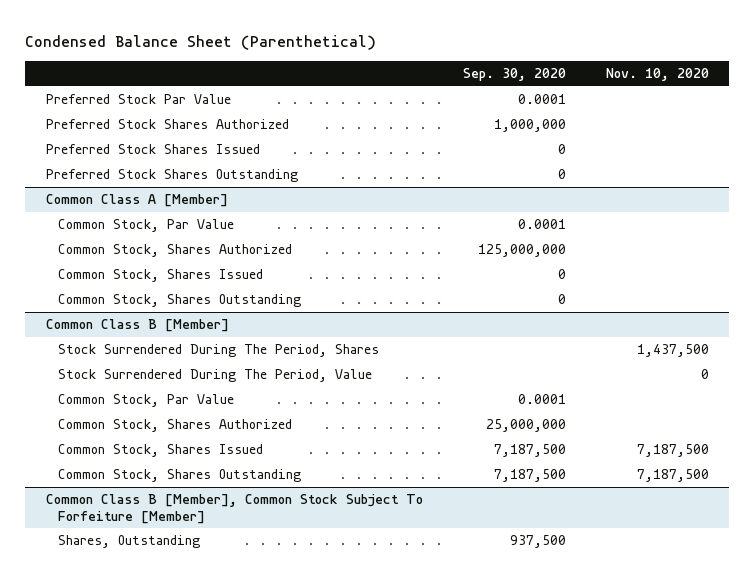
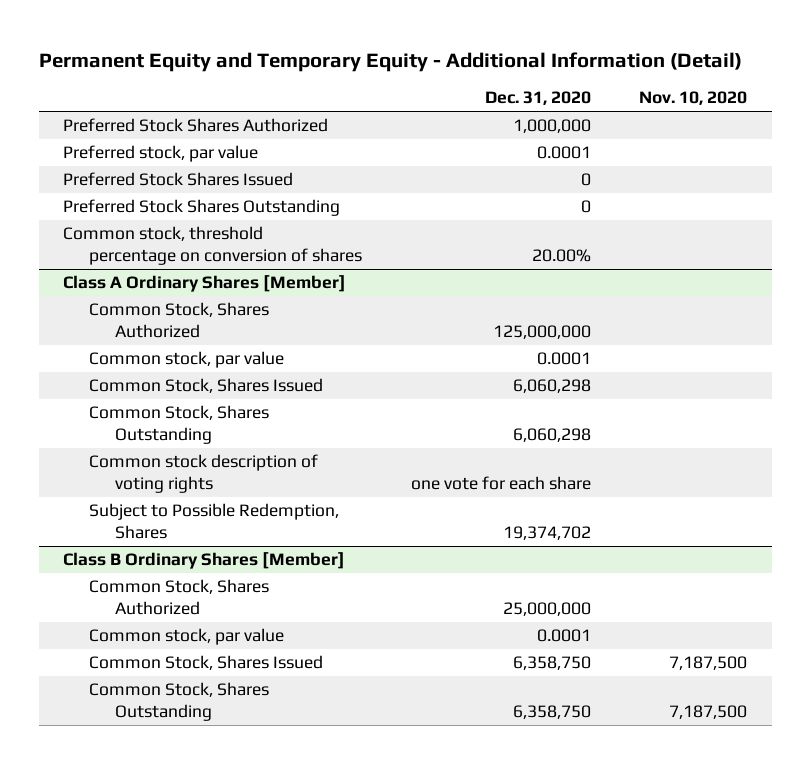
[25,34,377,50] Condensed Balance Sheet (Parenthetical) -> [39,51,743,72] Permanent Equity and Temporary Equity - Additional Information (Detail)
[462,68,566,82] Sep. 30, 2020 -> none
none -> [484,91,591,106] Dec. 31, 2020
[45,94,231,105] Preferred Stock Par Value -> none
none -> [63,145,259,163] Preferred stock, par value
[57,219,234,233] Common Stock, Par Value -> none
none -> [63,226,363,266] Common stock, threshold percentage on conversion of shares
[45,194,228,208] Common Class A [Member] -> [63,275,347,293] Class A Ordinary Shares [Member]
none -> [89,351,285,369] Common stock, par value
[57,344,379,358] Stock Surrendered During The Period, Shares -> none
[57,369,372,383] Stock Surrendered During The Period, Value -> none
[57,394,234,408] Common Stock, Par Value -> none
none -> [89,454,319,494] Common stock description of voting rights
none -> [89,503,340,540] Subject to Possible Redemption, Shares
[45,319,229,333] Common Class B [Member] -> [63,552,346,570] Class B Ordinary Shares [Member]
none -> [89,628,285,646] Common stock, par value
[45,494,423,524] Common Class B [Member], Common Stock Subject To Forfeiture [Member] -> none
[57,535,200,549] Shares, Outstanding -> none

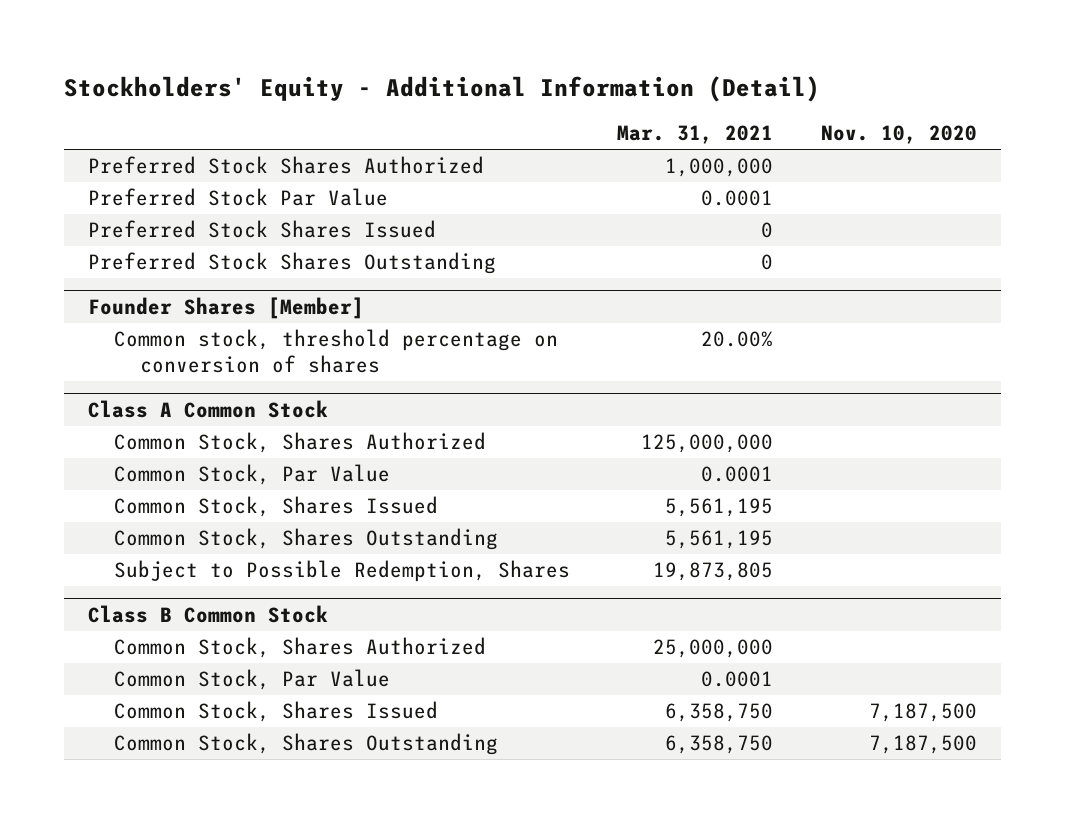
[39,51,743,72] Permanent Equity and Temporary Equity - Additional Information (Detail) -> [63,75,820,102] Stockholders' Equity - Additional Information (Detail)
[484,91,591,106] Dec. 31, 2020 -> none
none -> [617,125,774,145] Mar. 31, 2021
[63,145,259,163] Preferred stock, par value -> [87,188,388,207] Preferred Stock Par Value
[63,226,363,266] Common stock, threshold percentage on conversion of shares -> none
none -> [87,297,364,320] Founder Shares [Member]
none -> [113,329,558,374] Common stock, threshold percentage on conversion of shares
[63,275,347,293] Class A Ordinary Shares [Member] -> [87,400,328,419] Class A Common Stock
[89,351,285,369] Common stock, par value -> [113,464,390,486] Common Stock, Par Value
[89,454,319,494] Common stock description of voting rights -> none
[63,552,346,570] Class B Ordinary Shares [Member] -> [87,605,328,624] Class B Common Stock
[89,628,285,646] Common stock, par value -> [113,669,390,691] Common Stock, Par Value

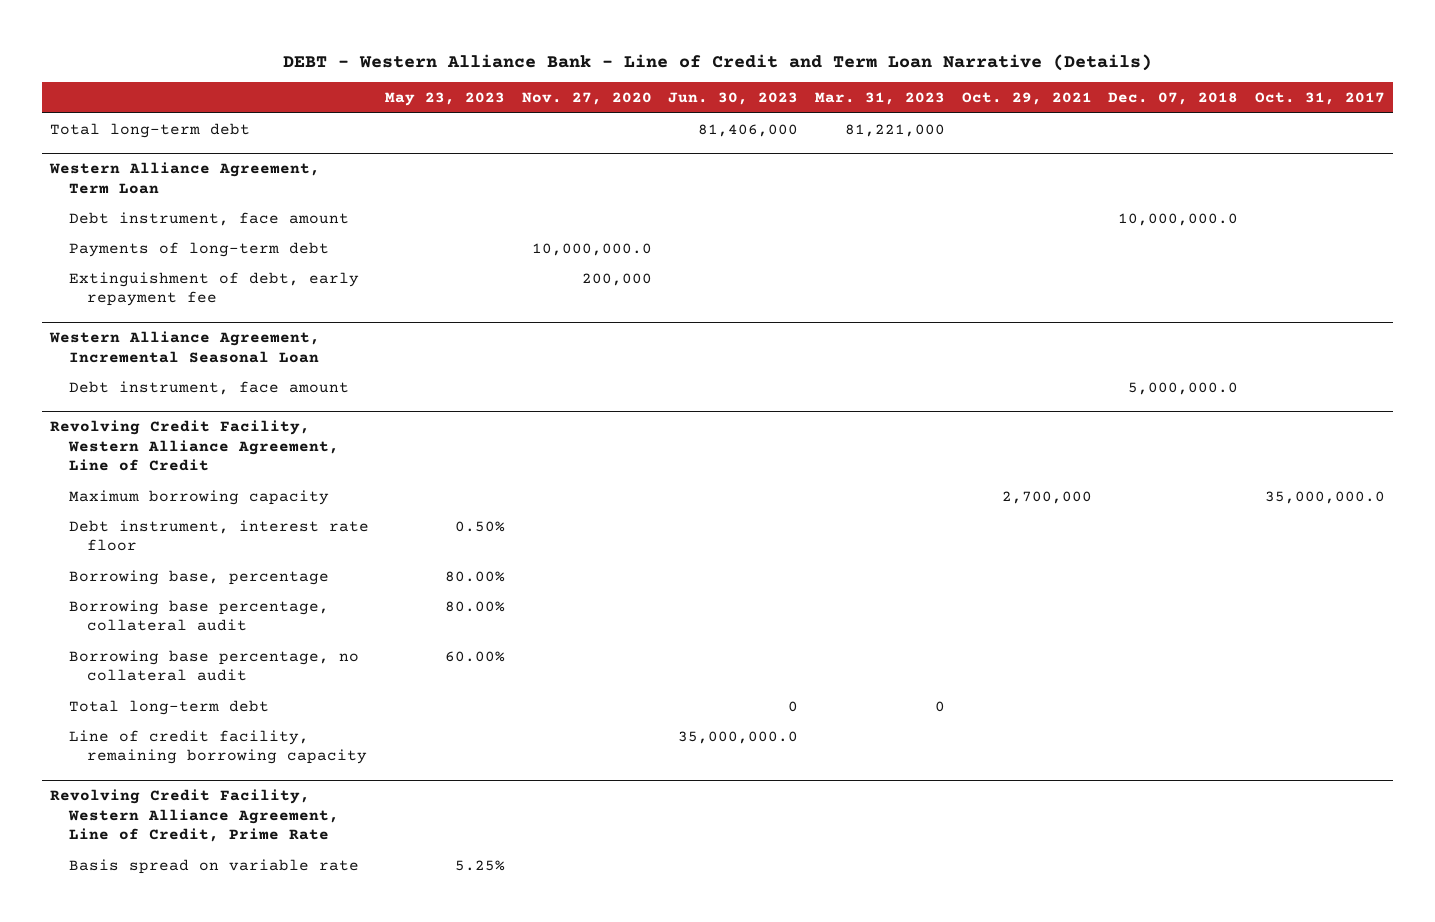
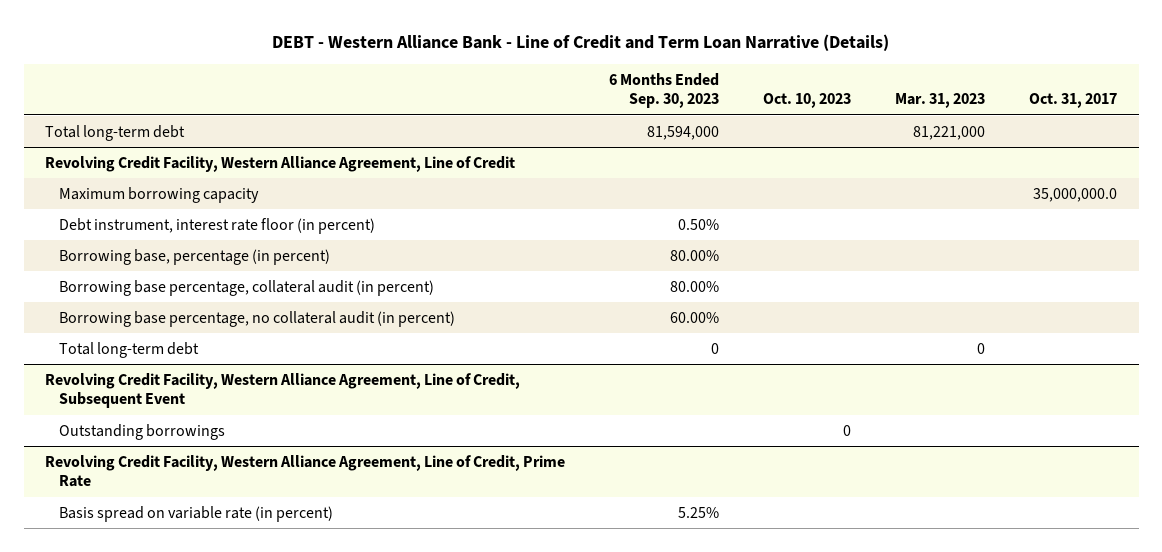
[385,92,506,107] May 23, 2023 -> none
[521,92,652,106] Nov. 27, 2020 -> none
[668,92,799,106] Jun. 30, 2023 -> none
[961,92,1092,106] Oct. 29, 2021 -> none
[1108,92,1239,106] Dec. 07, 2018 -> none
none -> [609,72,720,109] 6 Months Ended Sep. 30, 2023
none -> [763,93,852,109] Oct. 10, 2023
[49,162,321,194] Western Alliance Agreement, Term Loan -> none
[68,211,349,226] Debt instrument, face amount -> none
[68,241,329,257] Payments of long-term debt -> none
[68,271,359,307] Extinguishment of debt, early repayment fee -> none
[49,331,321,363] Western Alliance Agreement, Incremental Seasonal Loan -> none
[68,380,349,395] Debt instrument, face amount -> none
[68,519,369,552] Debt instrument, interest rate floor -> [59,217,376,234] Debt instrument, interest rate floor (in percent)
[68,569,329,585] Borrowing base, percentage -> [59,248,331,265] Borrowing base, percentage (in percent)
[68,599,329,632] Borrowing base percentage, collateral audit -> [59,279,435,296] Borrowing base percentage, collateral audit (in percent)
[68,649,359,682] Borrowing base percentage, no collateral audit -> [59,310,456,327] Borrowing base percentage, no collateral audit (in percent)
[68,729,367,765] Line of credit facility, remaining borrowing capacity -> none
none -> [45,372,521,409] Revolving Credit Facility, Western Alliance Agreement, Line of Credit, Subsequent Event
none -> [59,423,226,440] Outstanding borrowings
[68,858,359,874] Basis spread on variable rate -> [59,505,334,522] Basis spread on variable rate (in percent)

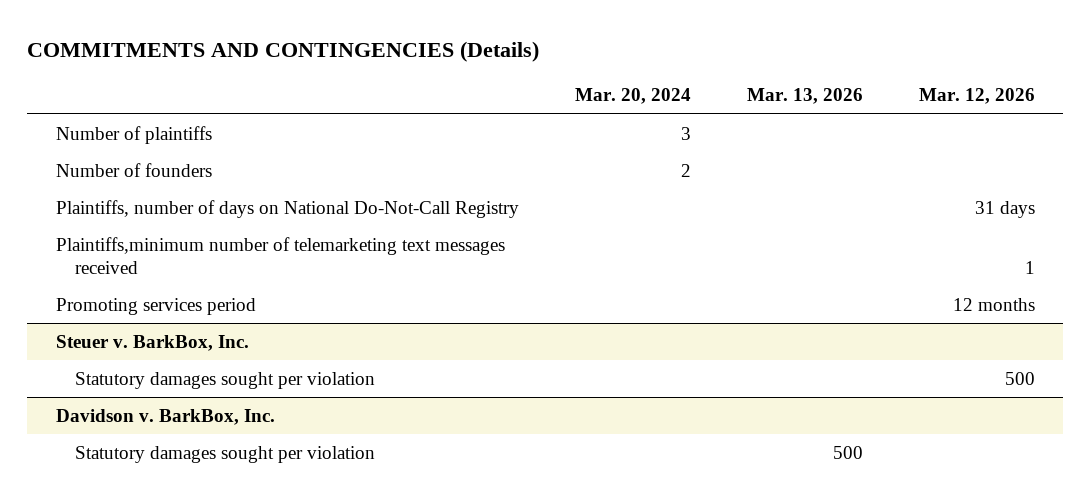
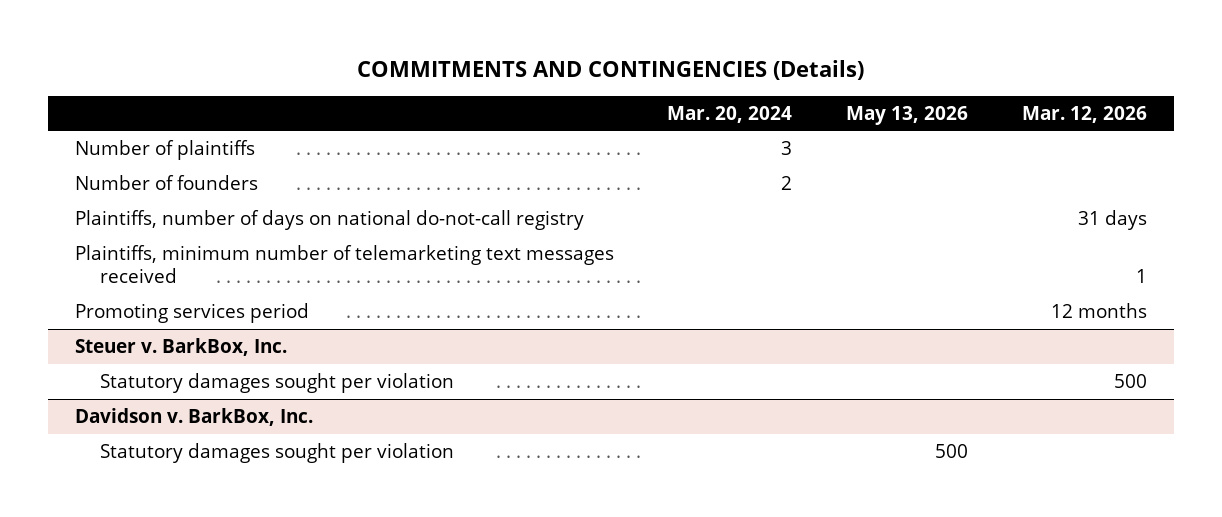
[747,88,864,105] Mar. 13, 2026 -> none
none -> [846,105,969,125] May 13, 2026
[55,199,519,218] Plaintiffs, number of days on National Do-Not-Call Registry -> [74,210,584,231] Plaintiffs, number of days on national do-not-call registry
[55,236,505,274] Plaintiffs,minimum number of telemarketing text messages received -> [74,245,614,284] Plaintiffs, minimum number of telemarketing text messages received

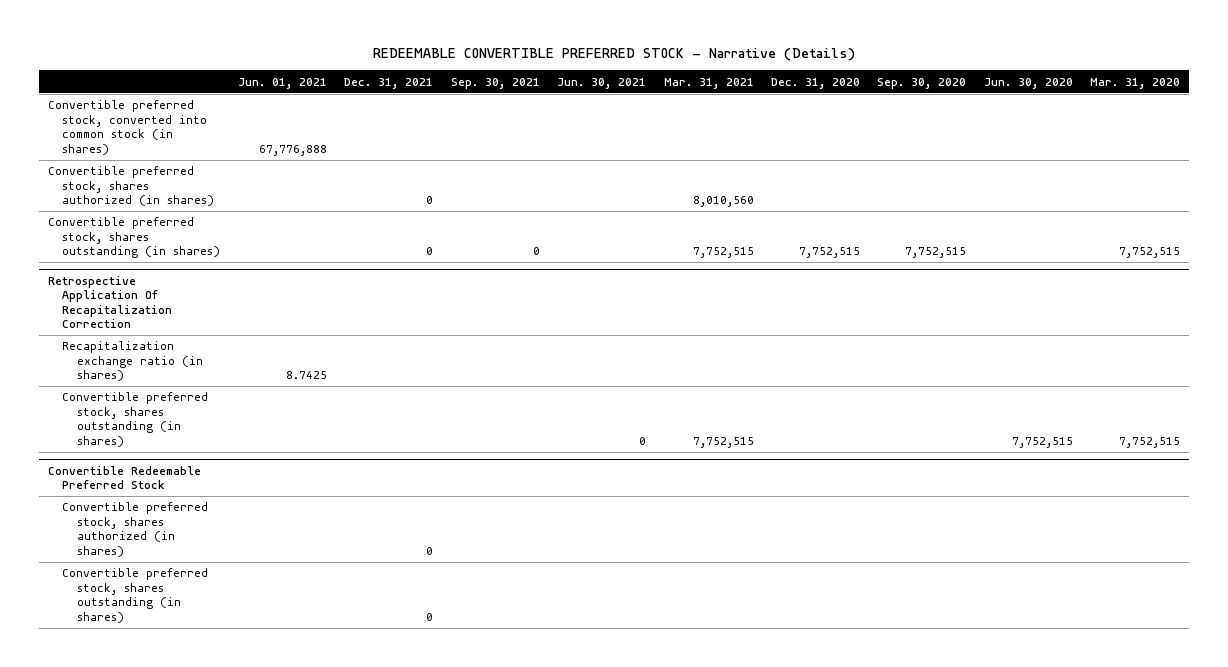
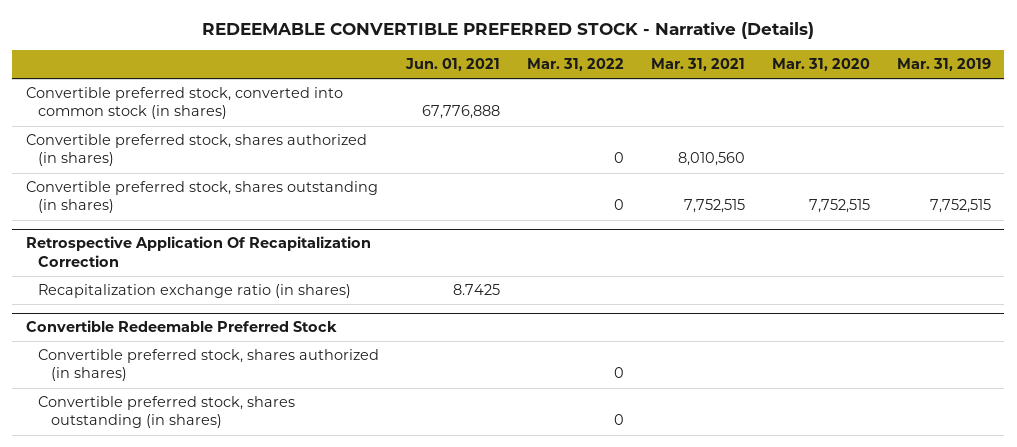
[344,77,434,89] Dec. 31, 2021 -> none
[450,77,540,89] Sep. 30, 2021 -> none
[557,77,647,89] Jun. 30, 2021 -> none
[770,77,860,89] Dec. 31, 2020 -> none
[877,77,967,89] Sep. 30, 2020 -> none
[983,77,1073,89] Jun. 30, 2020 -> none
none -> [527,58,625,72] Mar. 31, 2022
none -> [896,58,991,72] Mar. 31, 2019
[62,392,209,447] Convertible preferred stock, shares outstanding (in shares) -> none

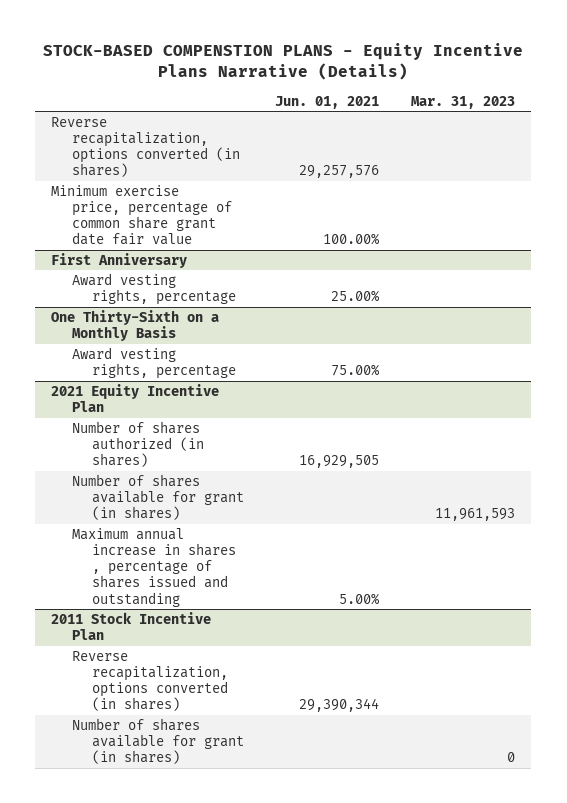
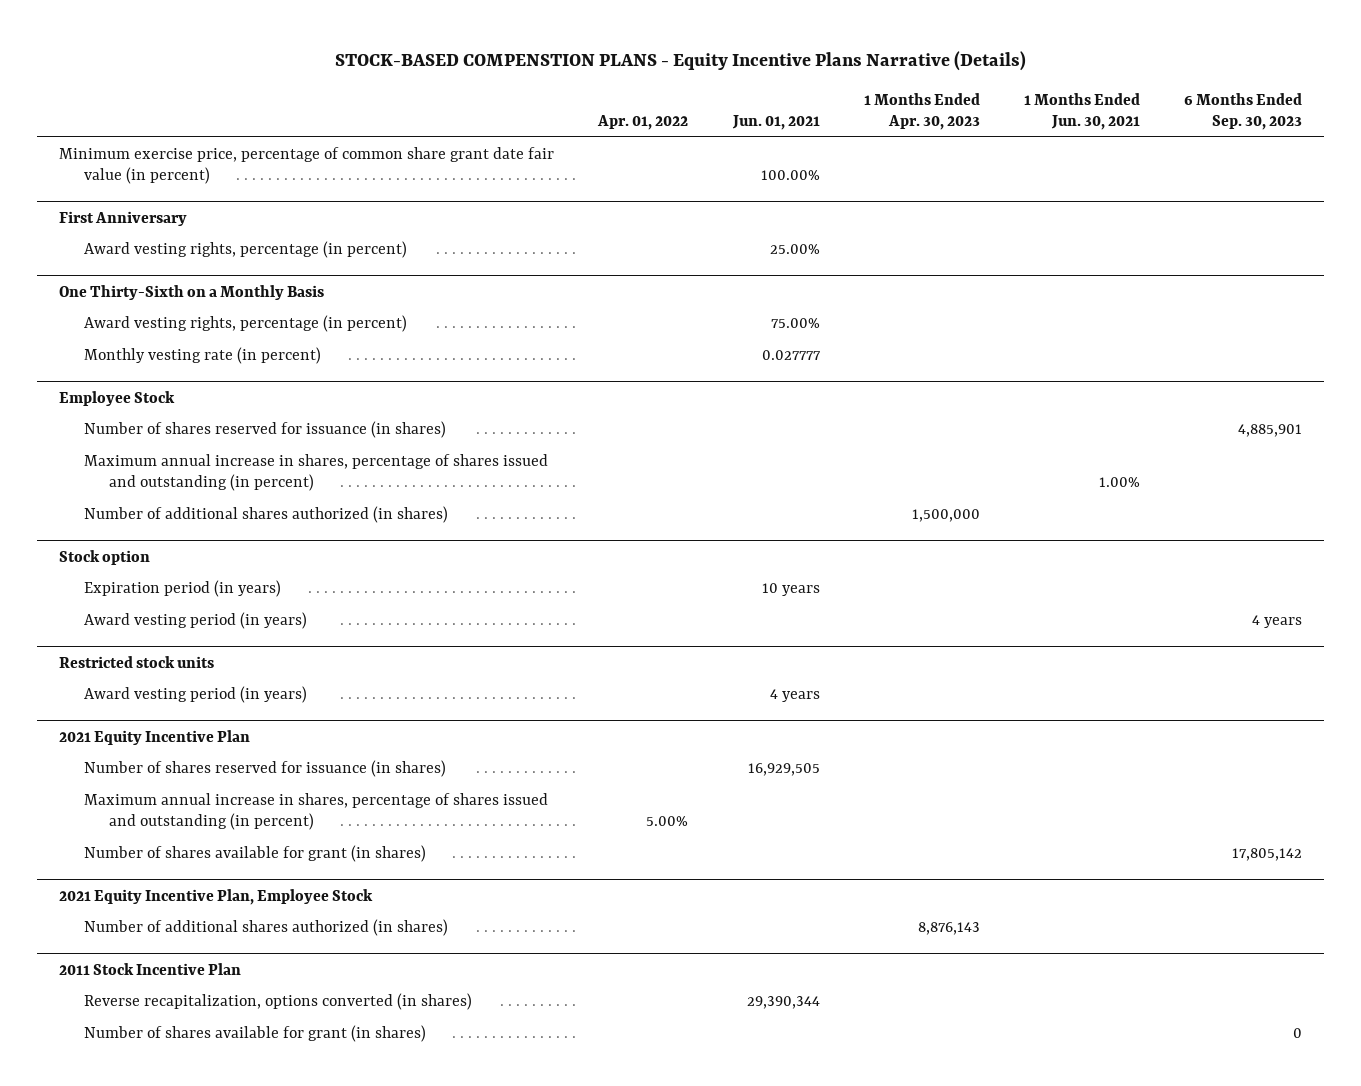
[411,95,516,109] Mar. 31, 2023 -> none
none -> [597,115,689,131] Apr. 01, 2022
none -> [863,92,980,131] 1 Months Ended Apr. 30, 2023
none -> [1023,92,1140,131] 1 Months Ended Jun. 30, 2021
none -> [1183,92,1302,131] 6 Months Ended Sep. 30, 2023
[51,116,240,178] Reverse recapitalization, options converted (in shares) -> none
[51,184,232,246] Minimum exercise price, percentage of common share grant date fair value -> [59,146,555,185] Minimum exercise price, percentage of common share grant date fair value (in percent)
[71,272,236,306] Award vesting rights, percentage -> [84,240,408,258] Award vesting rights, percentage (in percent)
[71,346,236,380] Award vesting rights, percentage -> [84,314,408,332] Award vesting rights, percentage (in percent)
none -> [84,346,322,364] Monthly vesting rate (in percent)
none -> [59,390,176,406] Employee Stock
none -> [84,420,447,438] Number of shares reserved for issuance (in shares)
none -> [84,453,549,492] Maximum annual increase in shares, percentage of shares issued and outstanding (in percent)
none -> [84,505,449,523] Number of additional shares authorized (in shares)
none -> [59,549,151,565] Stock option
none -> [84,579,282,597] Expiration period (in years)
none -> [84,611,308,629] Award vesting period (in years)
none -> [59,655,215,668] Restricted stock units
none -> [84,685,308,703] Award vesting period (in years)
[71,420,204,468] Number of shares authorized (in shares) -> [84,759,447,777] Number of shares reserved for issuance (in shares)
none -> [84,792,549,831] Maximum annual increase in shares, percentage of shares issued and outstanding (in percent)
[71,527,236,607] Maximum annual increase in shares , percentage of shares issued and outstanding -> none
none -> [59,888,374,905] 2021 Equity Incentive Plan, Employee Stock
none -> [84,918,449,936] Number of additional shares authorized (in shares)

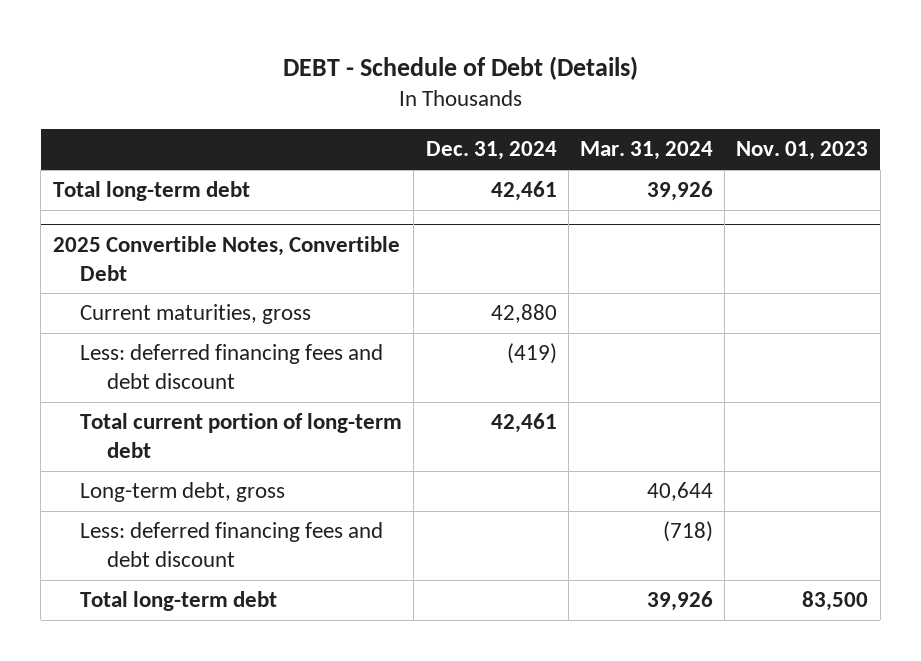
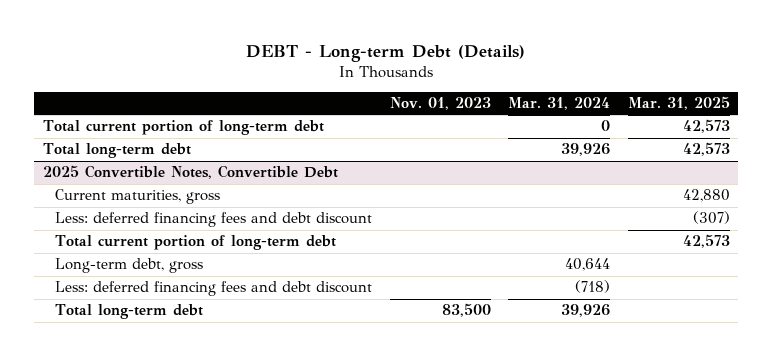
[282,55,638,80] DEBT - Schedule of Debt (Details) -> [246,45,526,63] DEBT - Long-term Debt (Details)
[425,141,557,161] Dec. 31, 2024 -> none
none -> [627,96,730,111] Mar. 31, 2025
none -> [42,120,324,136] Total current portion of long-term debt

